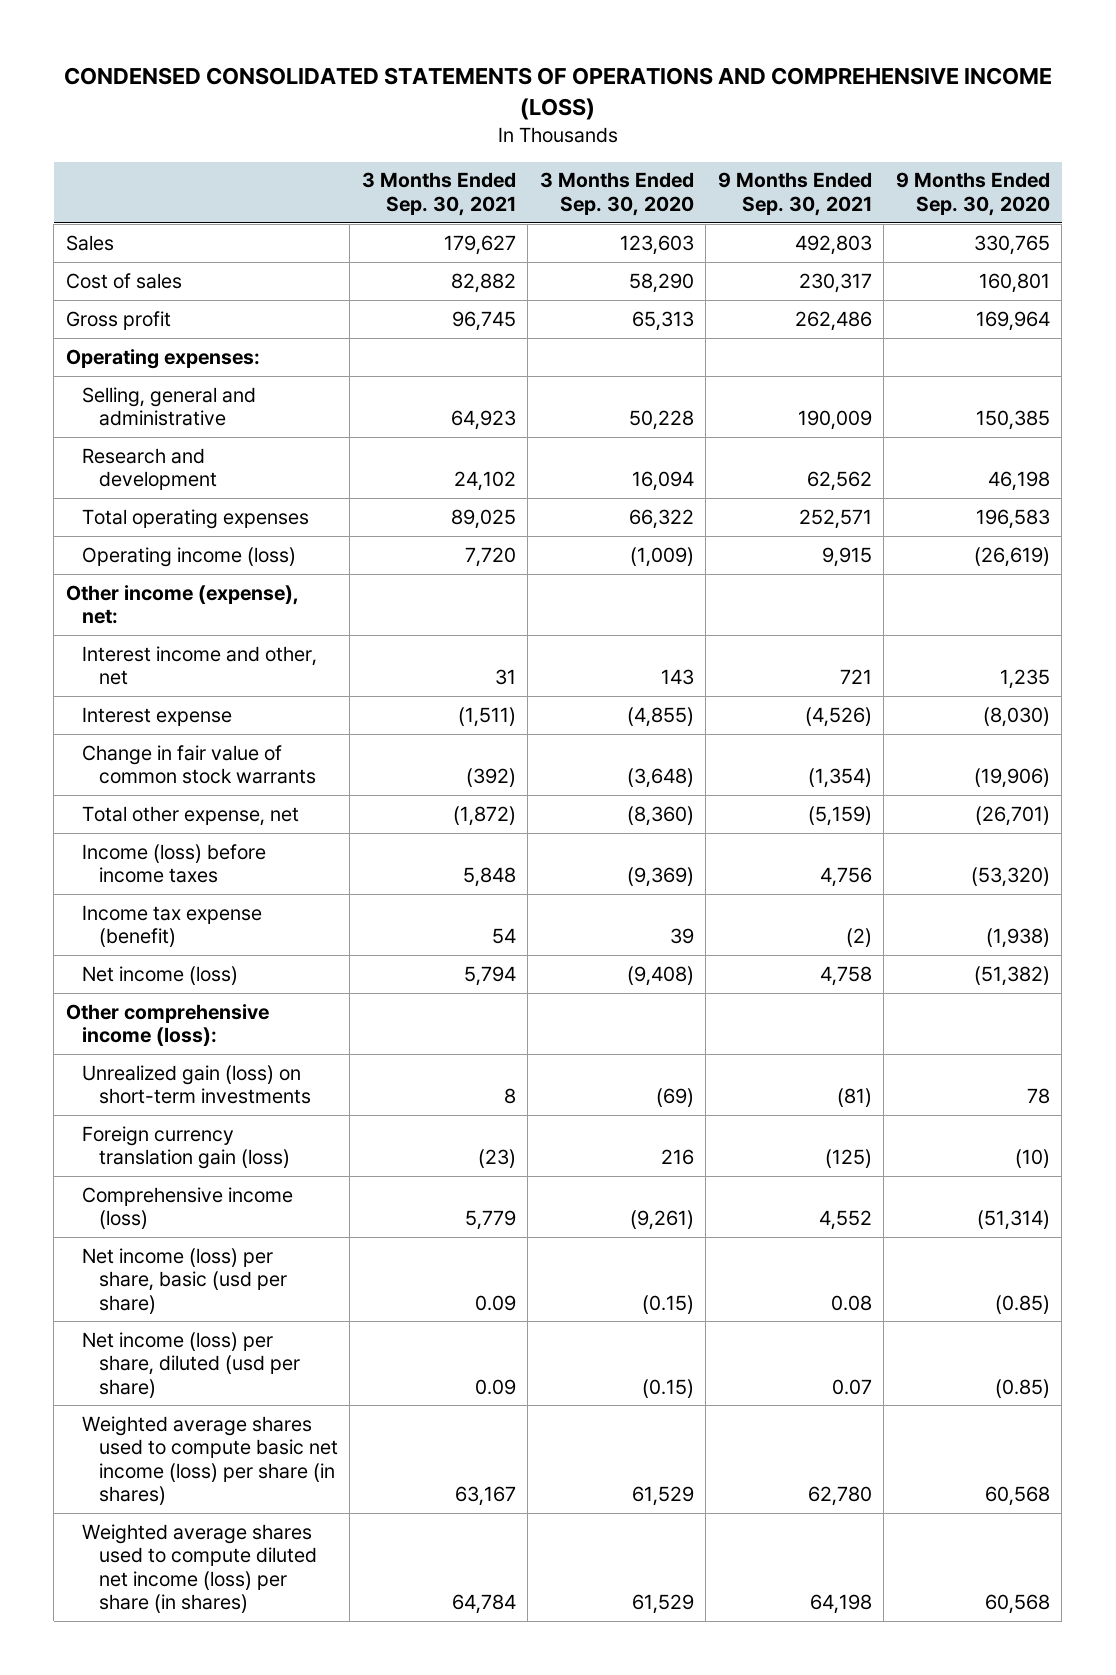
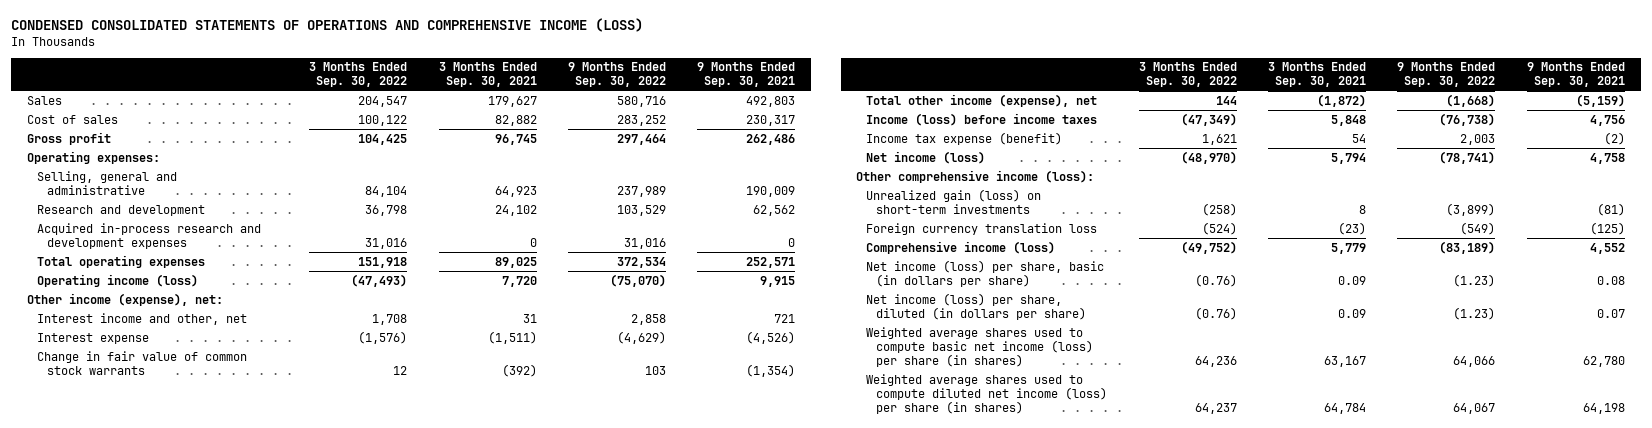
[539,172,694,216] 3 Months Ended Sep. 30, 2020 -> none
[895,172,1050,216] 9 Months Ended Sep. 30, 2020 -> none
none -> [309,62,408,88] 3 Months Ended Sep. 30, 2022
none -> [568,62,667,88] 9 Months Ended Sep. 30, 2022
none -> [36,222,261,249] Acquired in-process research and development expenses
[82,805,300,826] Total other expense, net -> [866,93,1098,107] Total other income (expense), net
[82,1125,291,1170] Foreign currency translation gain (loss) -> [866,222,1098,235] Foreign currency translation loss
[82,1247,288,1314] Net income (loss) per share, basic (usd per share) -> [866,259,1105,287] Net income (loss) per share, basic (in dollars per share)
[82,1331,301,1398] Net income (loss) per share, diluted (usd per share) -> [866,292,1087,320] Net income (loss) per share, diluted (in dollars per share)

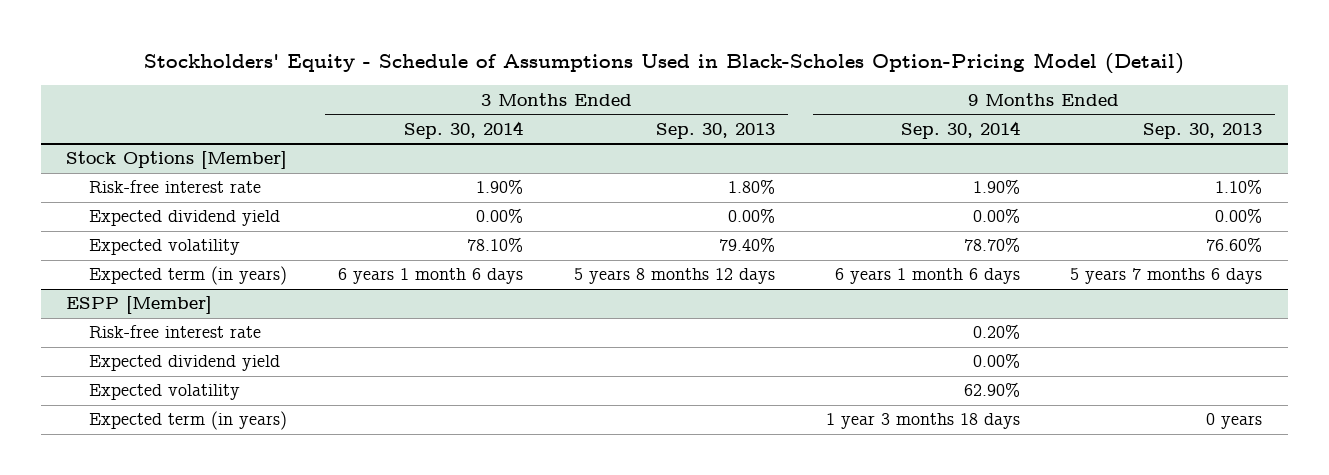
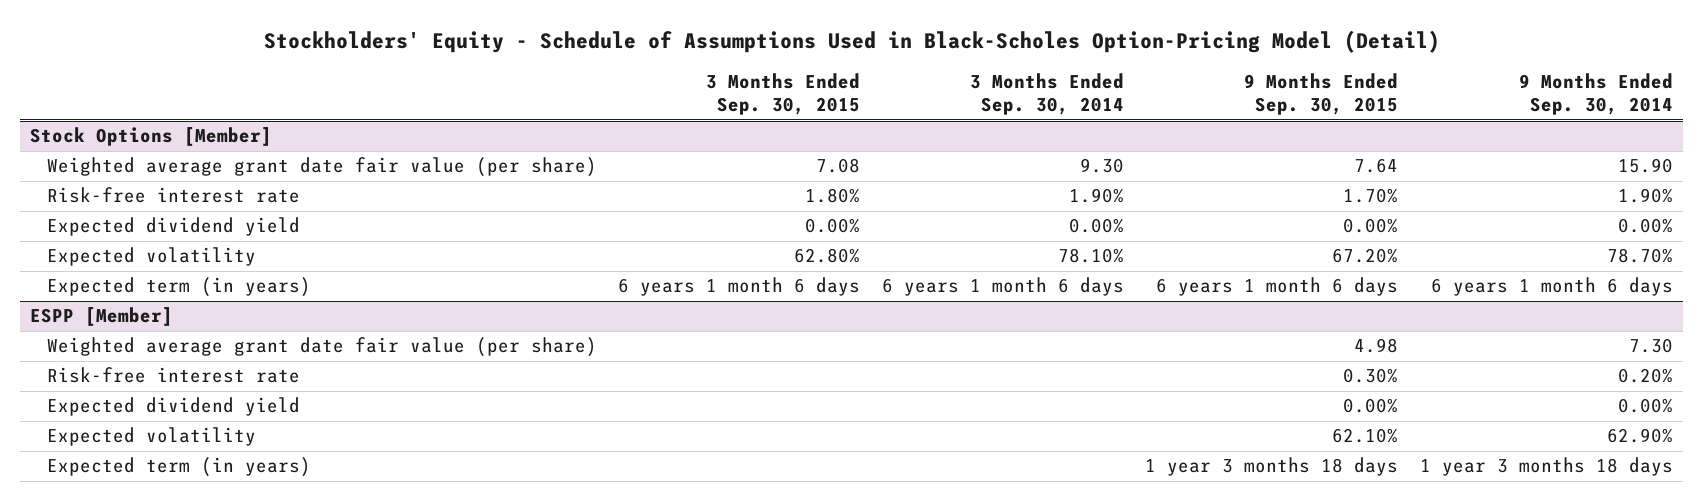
[655,122,775,139] Sep. 30, 2013 -> none
[1143,122,1263,139] Sep. 30, 2013 -> none
none -> [706,73,861,116] 3 Months Ended Sep. 30, 2015
none -> [1244,73,1399,116] 9 Months Ended Sep. 30, 2015
none -> [46,157,597,178] Weighted average grant date fair value (per share)
none -> [46,337,597,358] Weighted average grant date fair value (per share)

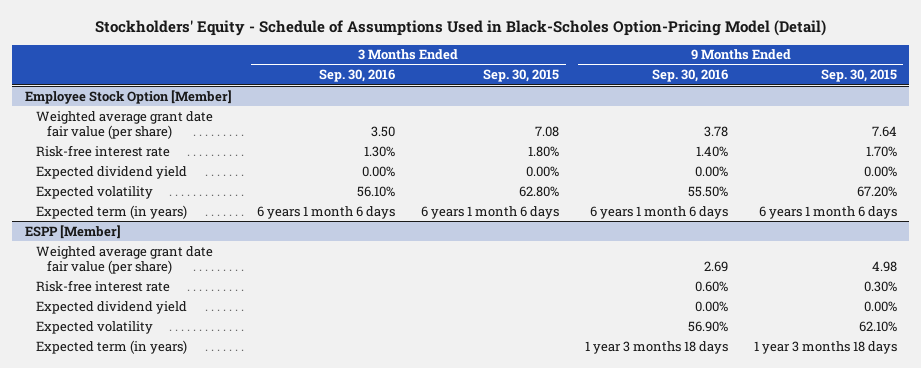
[969,73,1124,116] 3 Months Ended Sep. 30, 2014 -> none
[1518,73,1673,116] 9 Months Ended Sep. 30, 2014 -> none
none -> [319,69,396,83] Sep. 30, 2016
none -> [651,69,728,83] Sep. 30, 2016
[30,127,273,147] Stock Options [Member] -> [24,89,232,104] Employee Stock Option [Member]

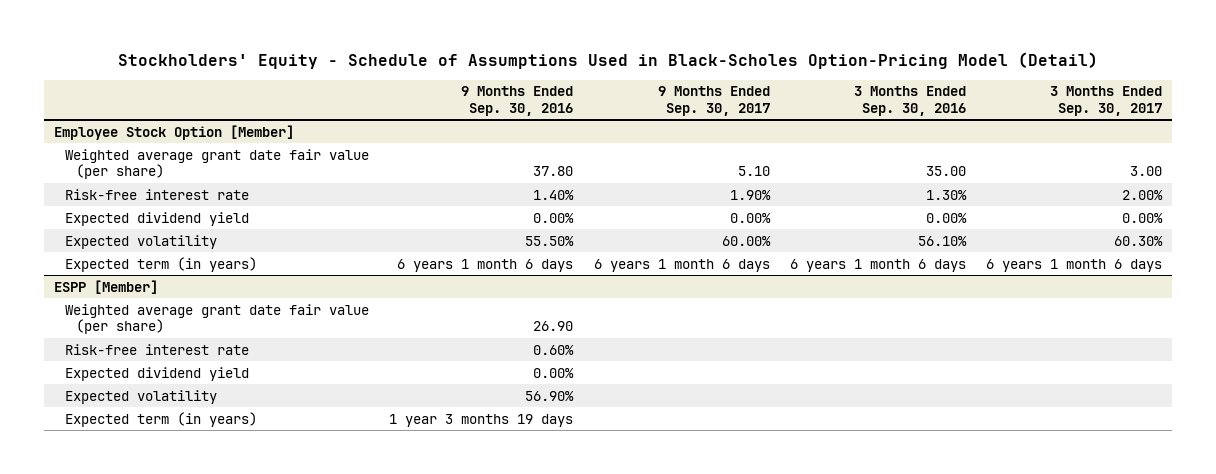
[483,69,560,83] Sep. 30, 2015 -> none
[820,69,897,83] Sep. 30, 2015 -> none
none -> [657,86,770,116] 9 Months Ended Sep. 30, 2017
none -> [1050,86,1163,116] 3 Months Ended Sep. 30, 2017
[371,126,396,138] 3.50 -> [925,166,966,177] 35.00
[703,126,728,138] 3.78 -> [533,166,574,177] 37.80
[703,261,728,273] 2.69 -> [533,321,574,332] 26.90
[584,340,728,354] 1 year 3 months 18 days -> [389,413,574,427] 1 year 3 months 19 days

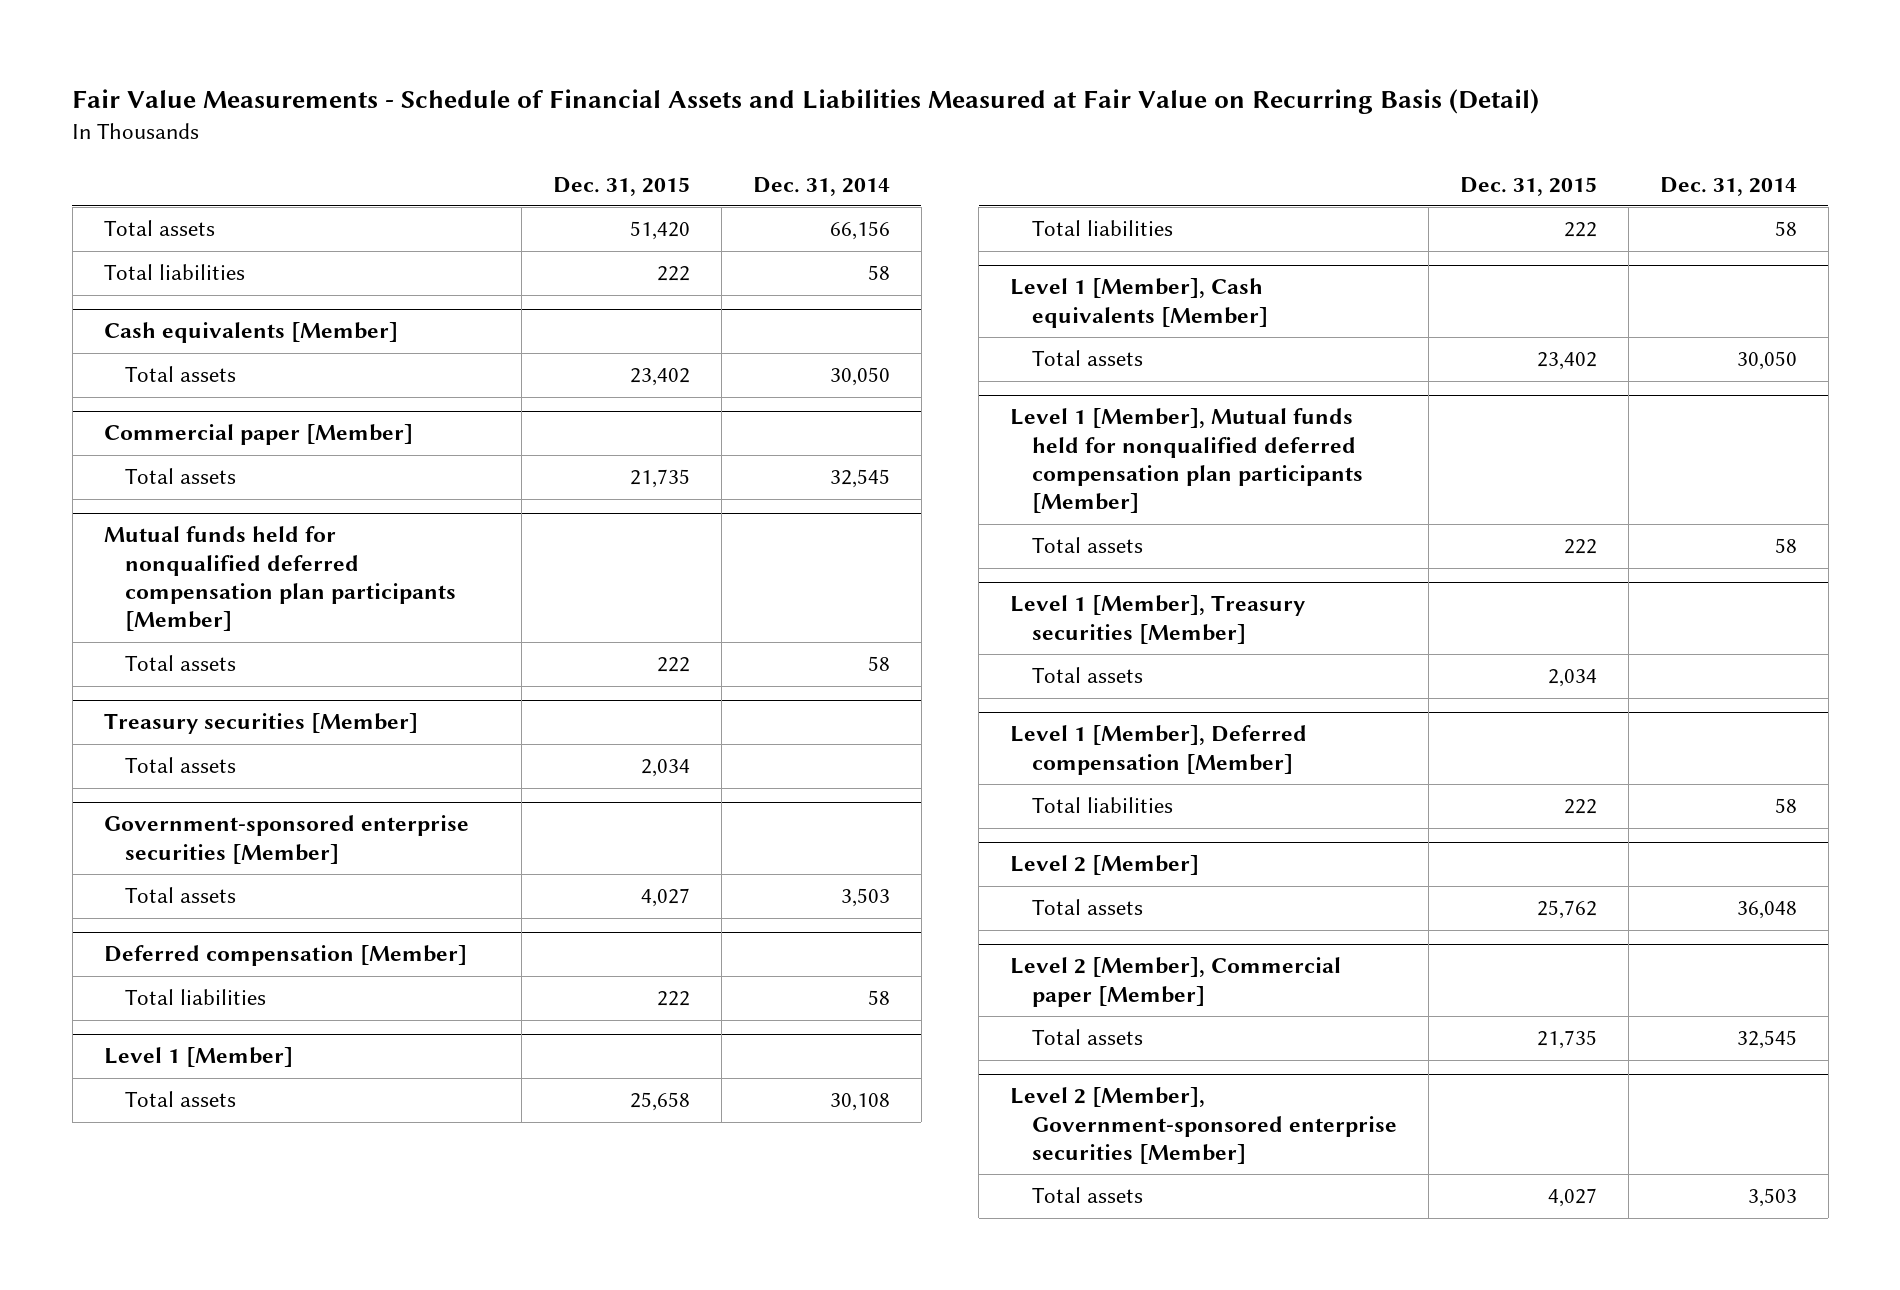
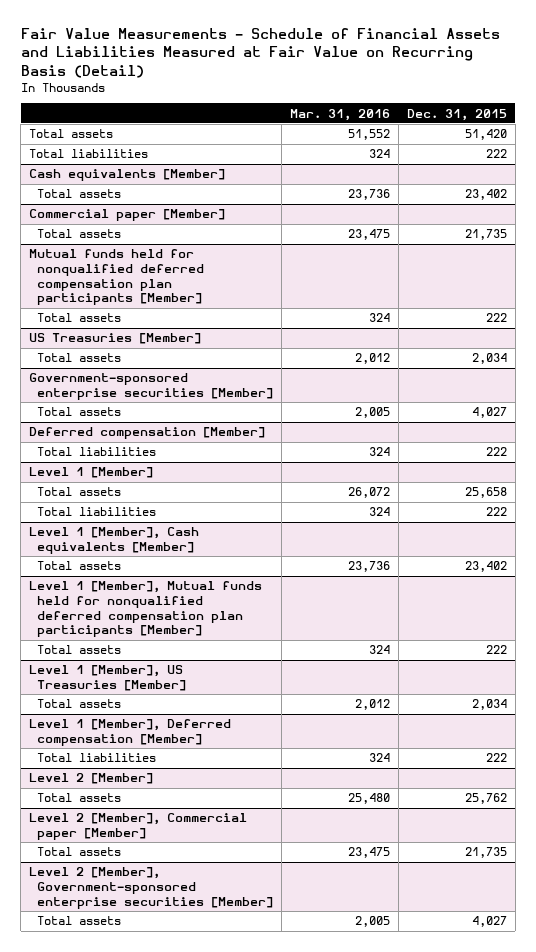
[752,176,890,196] Dec. 31, 2014 -> none
none -> [290,108,391,121] Mar. 31, 2016
[103,713,418,735] Treasury securities [Member] -> [29,333,202,345] US Treasuries [Member]
[1010,595,1306,644] Level 1 [Member], Treasury securities [Member] -> none
none -> [29,665,187,691] Level 1 [Member], US Treasuries [Member]

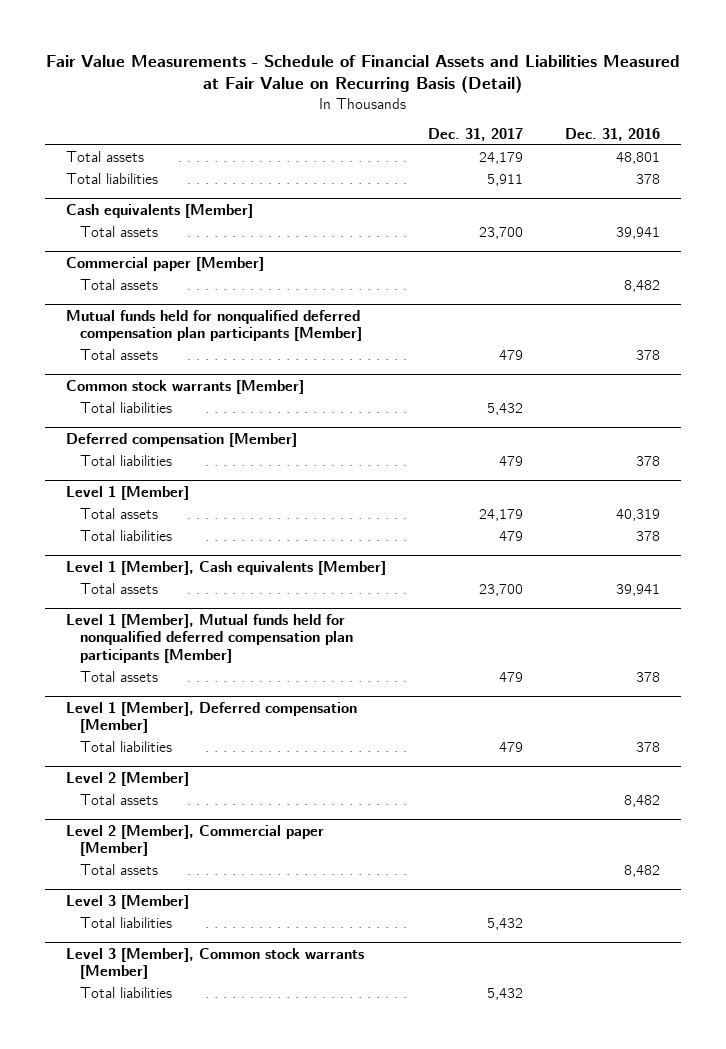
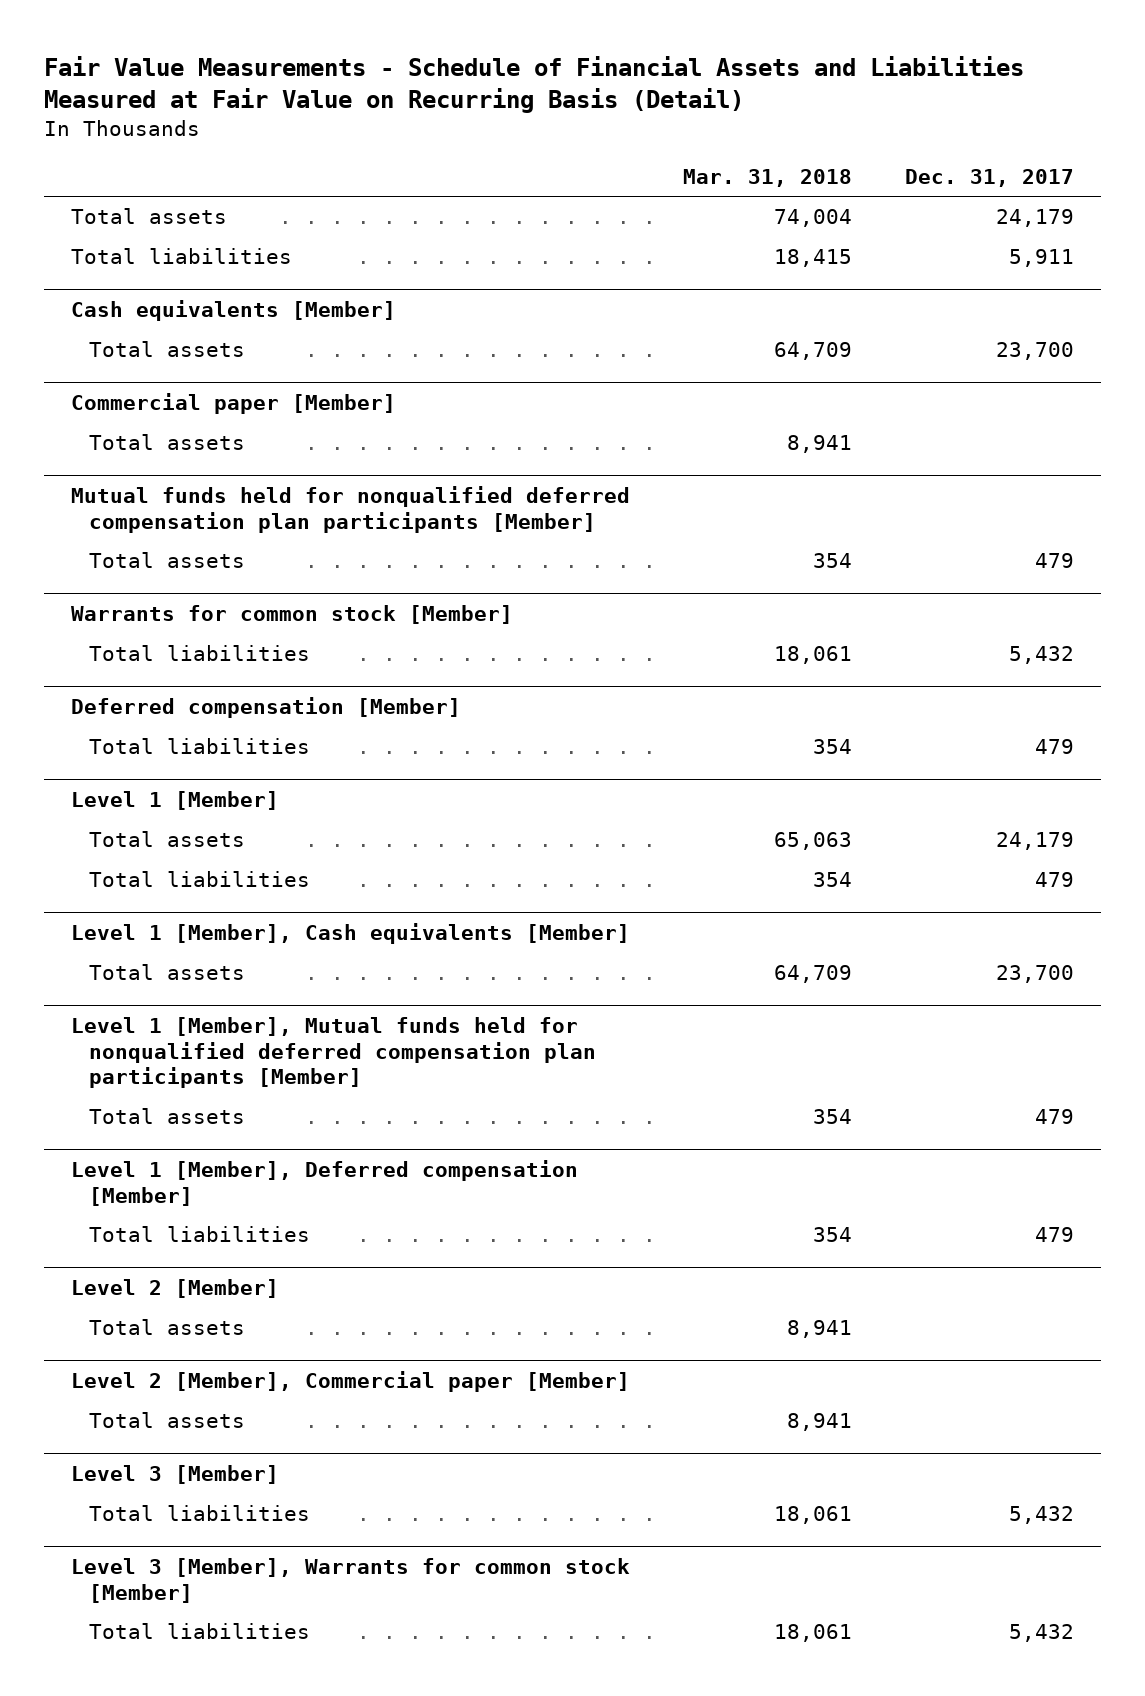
[565,128,661,142] Dec. 31, 2016 -> none
none -> [682,168,852,187] Mar. 31, 2018
[65,379,304,394] Common stock warrants [Member] -> [70,605,513,625] Warrants for common stock [Member]
[65,947,364,980] Level 3 [Member], Common stock warrants [Member] -> [70,1558,630,1603] Level 3 [Member], Warrants for common stock [Member]

